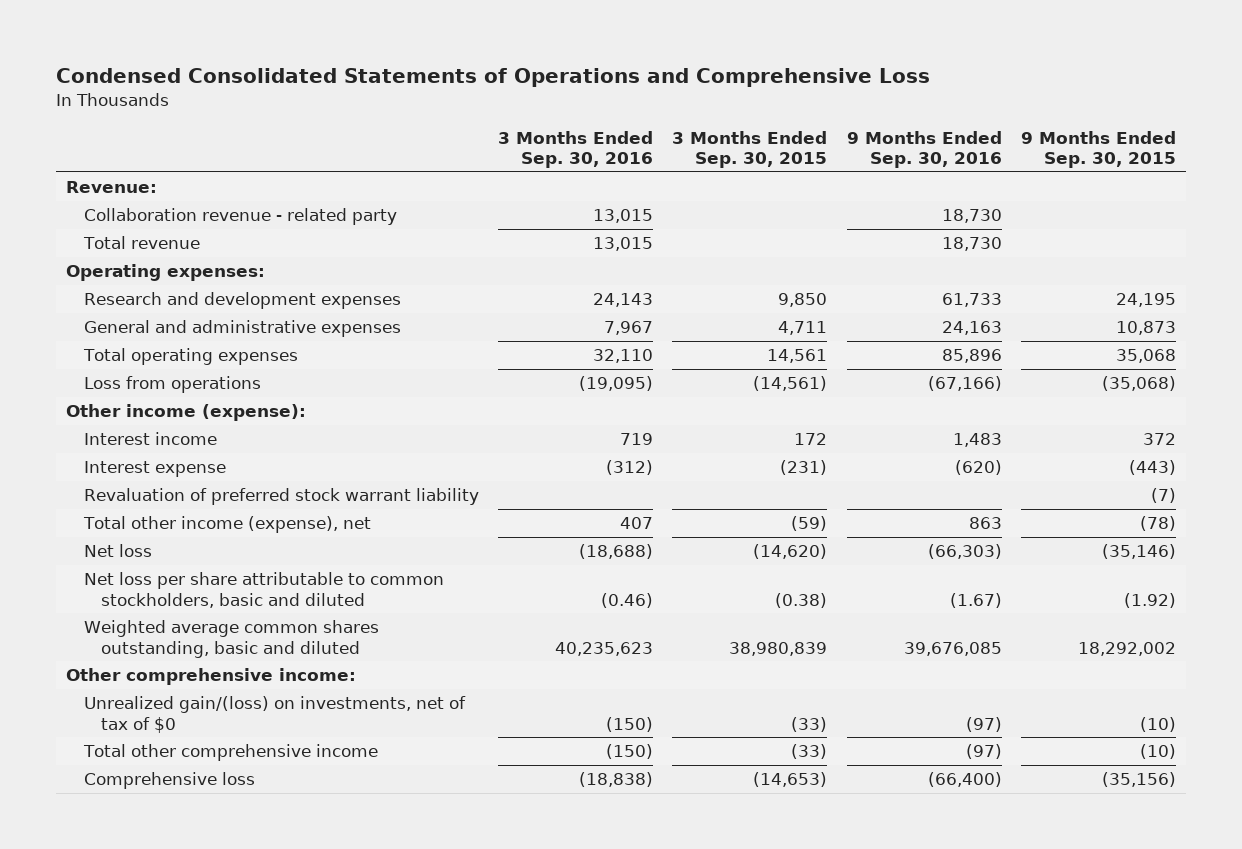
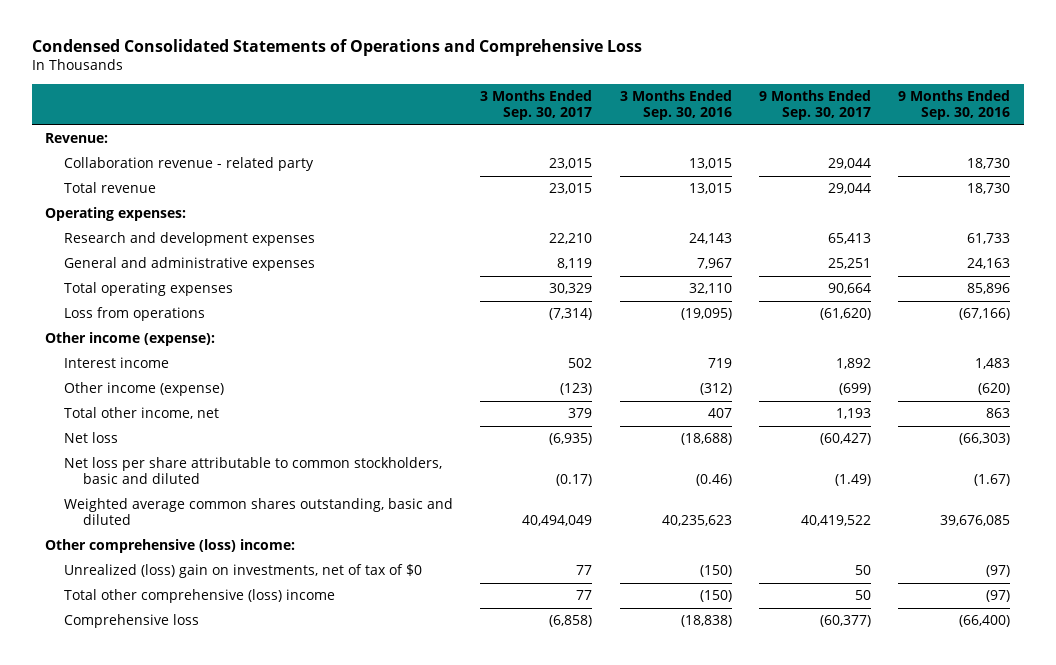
[672,130,828,169] 3 Months Ended Sep. 30, 2015 -> none
[1020,130,1176,169] 9 Months Ended Sep. 30, 2015 -> none
none -> [480,90,593,121] 3 Months Ended Sep. 30, 2017
none -> [758,90,871,121] 9 Months Ended Sep. 30, 2017
[83,488,479,506] Revaluation of preferred stock warrant liability -> none
[83,461,226,478] Interest expense -> [64,382,225,397] Other income (expense)
[82,516,371,534] Total other income (expense), net -> [64,407,220,420] Total other income, net
[66,668,357,686] Other comprehensive income: -> [45,539,296,554] Other comprehensive (loss) income:
[83,696,466,733] Unrealized gain/(loss) on investments, net of tax of $0 -> [64,564,423,579] Unrealized (loss) gain on investments, net of tax of $0
[82,744,378,762] Total other comprehensive income -> [64,589,336,604] Total other comprehensive (loss) income

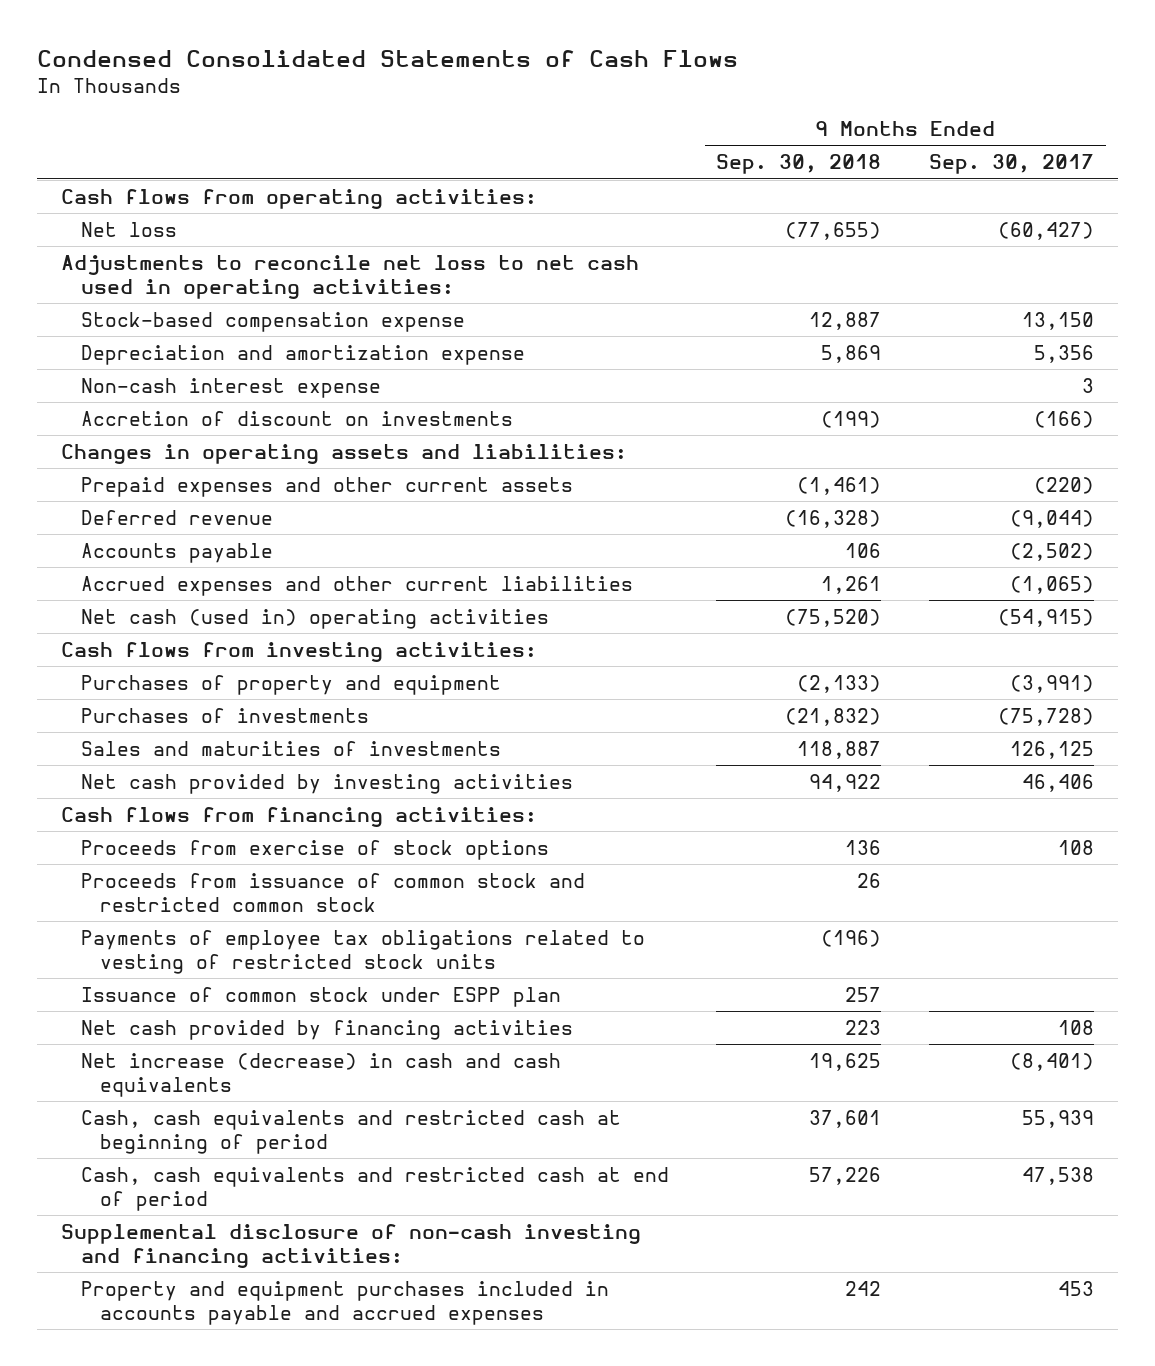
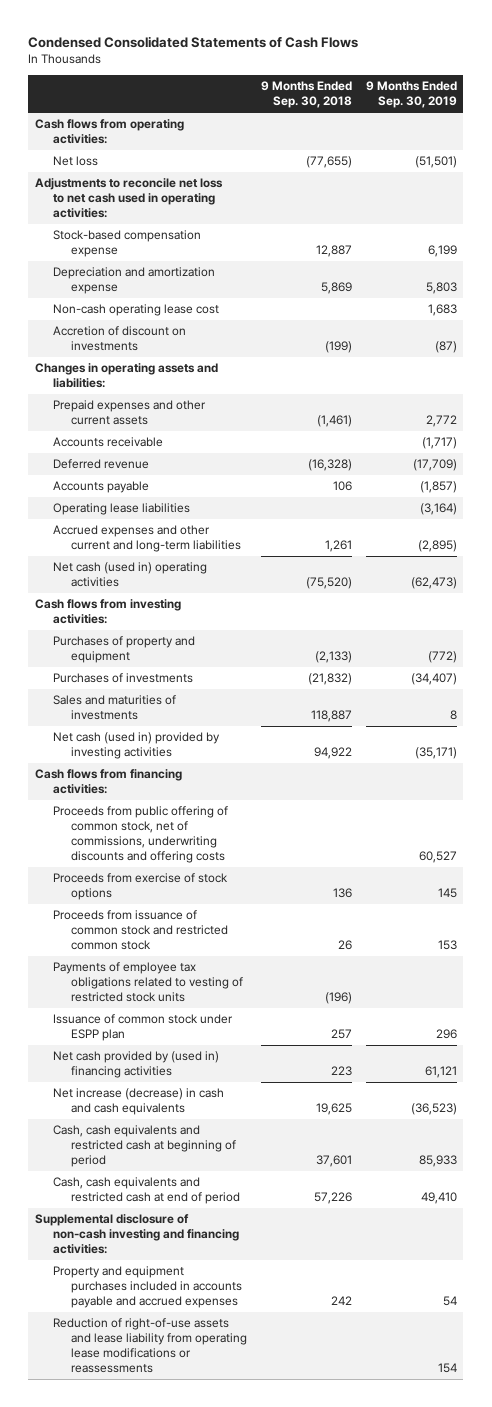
[929,154,1095,175] Sep. 30, 2017 -> none
none -> [365,81,457,109] 9 Months Ended Sep. 30, 2019
[80,377,381,398] Non-cash interest expense -> none
none -> [53,304,220,317] Non-cash operating lease cost
none -> [53,437,164,448] Accounts receivable
none -> [53,503,191,516] Operating lease liabilities
[80,575,633,596] Accrued expenses and other current liabilities -> [53,525,242,553] Accrued expenses and other current and long-term liabilities
[80,773,573,794] Net cash provided by investing activities -> [53,732,221,760] Net cash (used in) provided by investing activities
none -> [53,806,229,864] Proceeds from public offering of common stock, net of commissions, underwriting discounts and offering costs
[80,1019,573,1040] Net cash provided by financing activities -> [53,1051,220,1079] Net cash provided by (used in) financing activities
none -> [53,1318,248,1374] Reduction of right-of-use assets and lease liability from operating lease modifications or reassessments

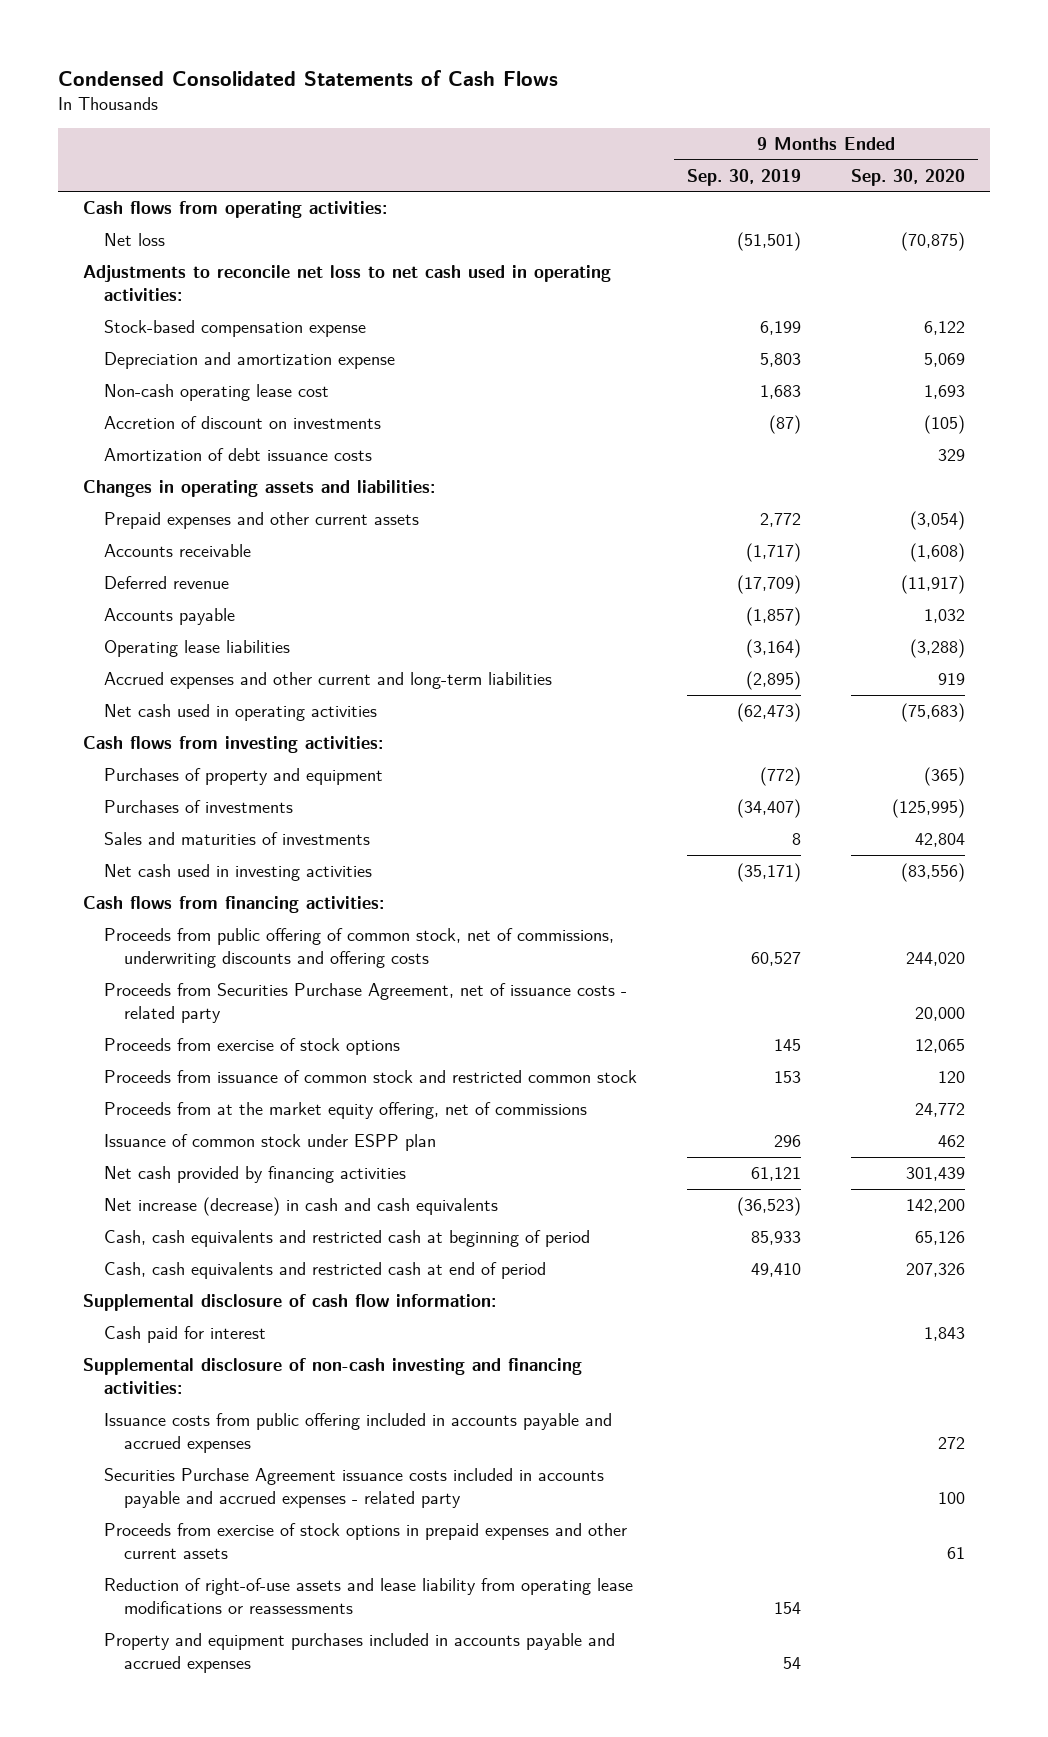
[260,81,352,109] 9 Months Ended Sep. 30, 2018 -> none
none -> [851,168,966,186] Sep. 30, 2020
none -> [103,448,372,462] Amortization of debt issuance costs
[53,562,208,588] Net cash (used in) operating activities -> [103,704,377,722] Net cash used in operating activities
[53,732,221,760] Net cash (used in) provided by investing activities -> [103,864,372,882] Net cash used in investing activities
none -> [103,983,627,1024] Proceeds from Securities Purchase Agreement, net of issuance costs - related party
[53,962,244,1003] Payments of employee tax obligations related to vesting of restricted stock units -> none
none -> [103,1102,587,1120] Proceeds from at the market equity offering, net of commissions
[53,1051,220,1079] Net cash provided by (used in) financing activities -> [103,1166,406,1184] Net cash provided by financing activities
none -> [83,1294,497,1312] Supplemental disclosure of cash flow information:
none -> [103,1326,266,1344] Cash paid for interest
none -> [103,1413,612,1454] Issuance costs from public offering included in accounts payable and accrued expenses
none -> [103,1468,604,1509] Securities Purchase Agreement issuance costs included in accounts payable and accrued expenses - related party
none -> [103,1523,627,1560] Proceeds from exercise of stock options in prepaid expenses and other current assets
[53,1266,243,1309] Property and equipment purchases included in accounts payable and accrued expenses -> [103,1633,615,1674] Property and equipment purchases included in accounts payable and accrued expenses

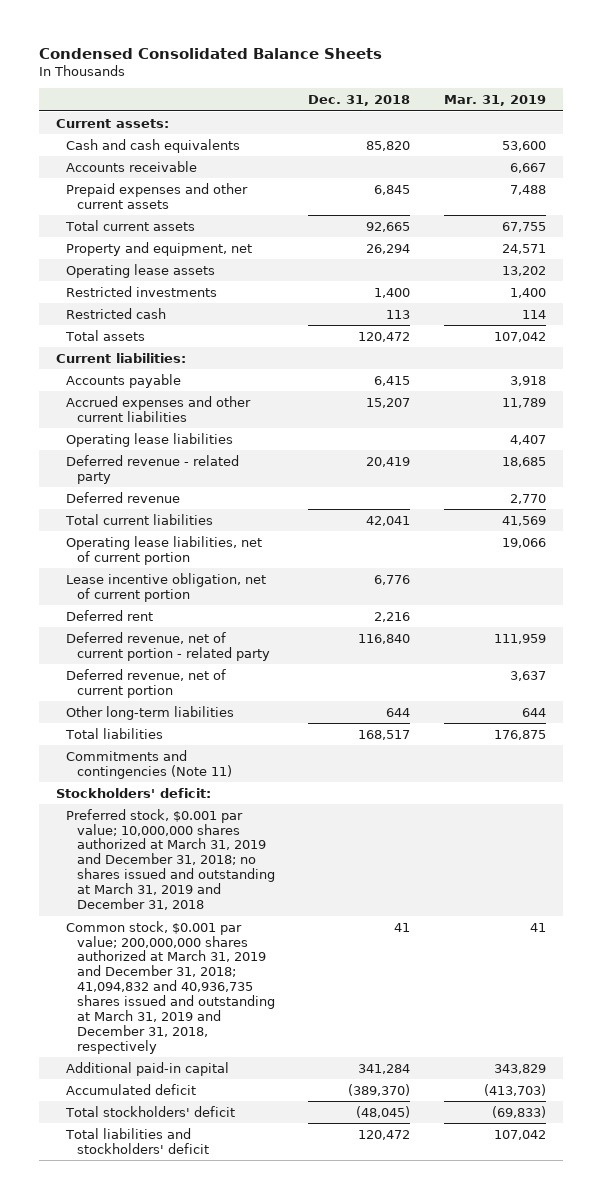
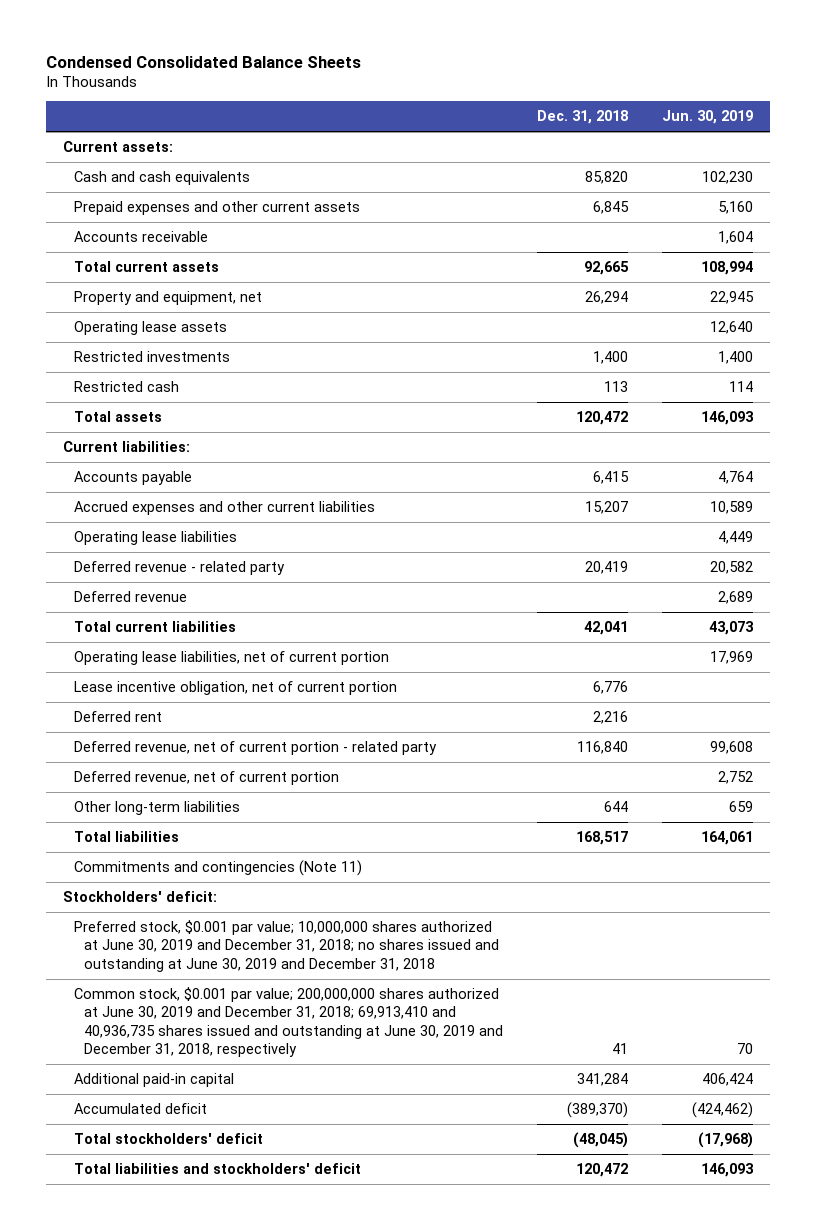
[443,95,546,107] Mar. 31, 2019 -> none
none -> [662,110,754,125] Jun. 30, 2019
[66,160,198,172] Accounts receivable -> [73,230,208,242] Accounts receivable
[66,808,275,911] Preferred stock, $0.001 par value; 10,000,000 shares authorized at March 31, 2019 and December 31, 2018; no shares issued and outstanding at March 31, 2019 and December 31, 2018 -> [73,919,500,972] Preferred stock, $0.001 par value; 10,000,000 shares authorized at June 30, 2019 and December 31, 2018; no shares issued and outstanding at June 30, 2019 and December 31, 2018
[66,920,275,1054] Common stock, $0.001 par value; 200,000,000 shares authorized at March 31, 2019 and December 31, 2018; 41,094,832 and 40,936,735 shares issued and outstanding at March 31, 2019 and December 31, 2018, respectively -> [73,986,504,1058] Common stock, $0.001 par value; 200,000,000 shares authorized at June 30, 2019 and December 31, 2018; 69,913,410 and 40,936,735 shares issued and outstanding at June 30, 2019 and December 31, 2018, respectively

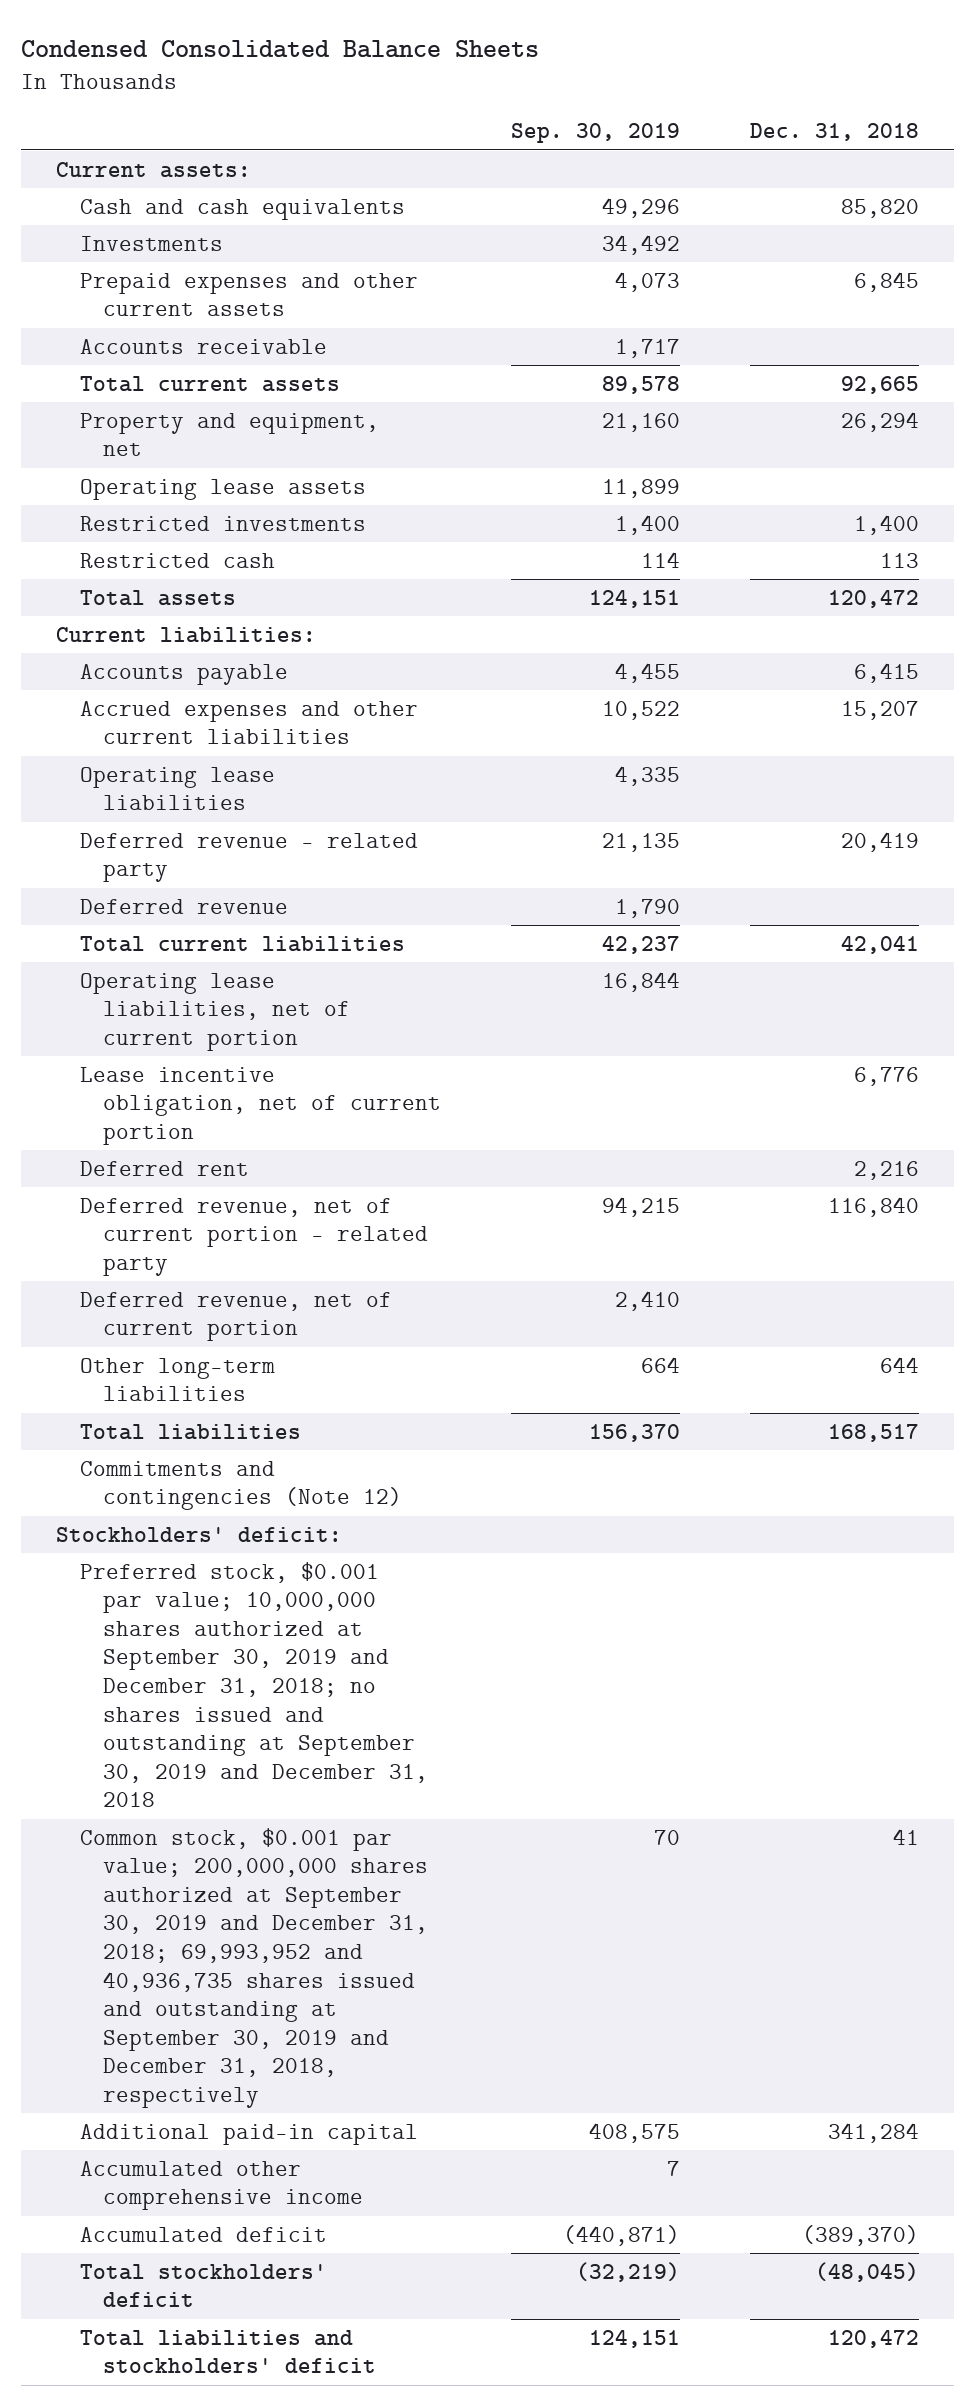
[662,110,754,125] Jun. 30, 2019 -> none
none -> [511,123,681,144] Sep. 30, 2019
none -> [79,235,223,251] Investments
[73,859,362,876] Commitments and contingencies (Note 11) -> [79,1460,403,1511] Commitments and contingencies (Note 12)
[73,919,500,972] Preferred stock, $0.001 par value; 10,000,000 shares authorized at June 30, 2019 and December 31, 2018; no shares issued and outstanding at June 30, 2019 and December 31, 2018 -> [79,1561,429,1808] Preferred stock, $0.001 par value; 10,000,000 shares authorized at September 30, 2019 and December 31, 2018; no shares issued and outstanding at September 30, 2019 and December 31, 2018
[73,986,504,1058] Common stock, $0.001 par value; 200,000,000 shares authorized at June 30, 2019 and December 31, 2018; 69,913,410 and 40,936,735 shares issued and outstanding at June 30, 2019 and December 31, 2018, respectively -> [79,1827,429,2108] Common stock, $0.001 par value; 200,000,000 shares authorized at September 30, 2019 and December 31, 2018; 69,993,952 and 40,936,735 shares issued and outstanding at September 30, 2019 and December 31, 2018, respectively
none -> [79,2160,364,2211] Accumulated other comprehensive income

